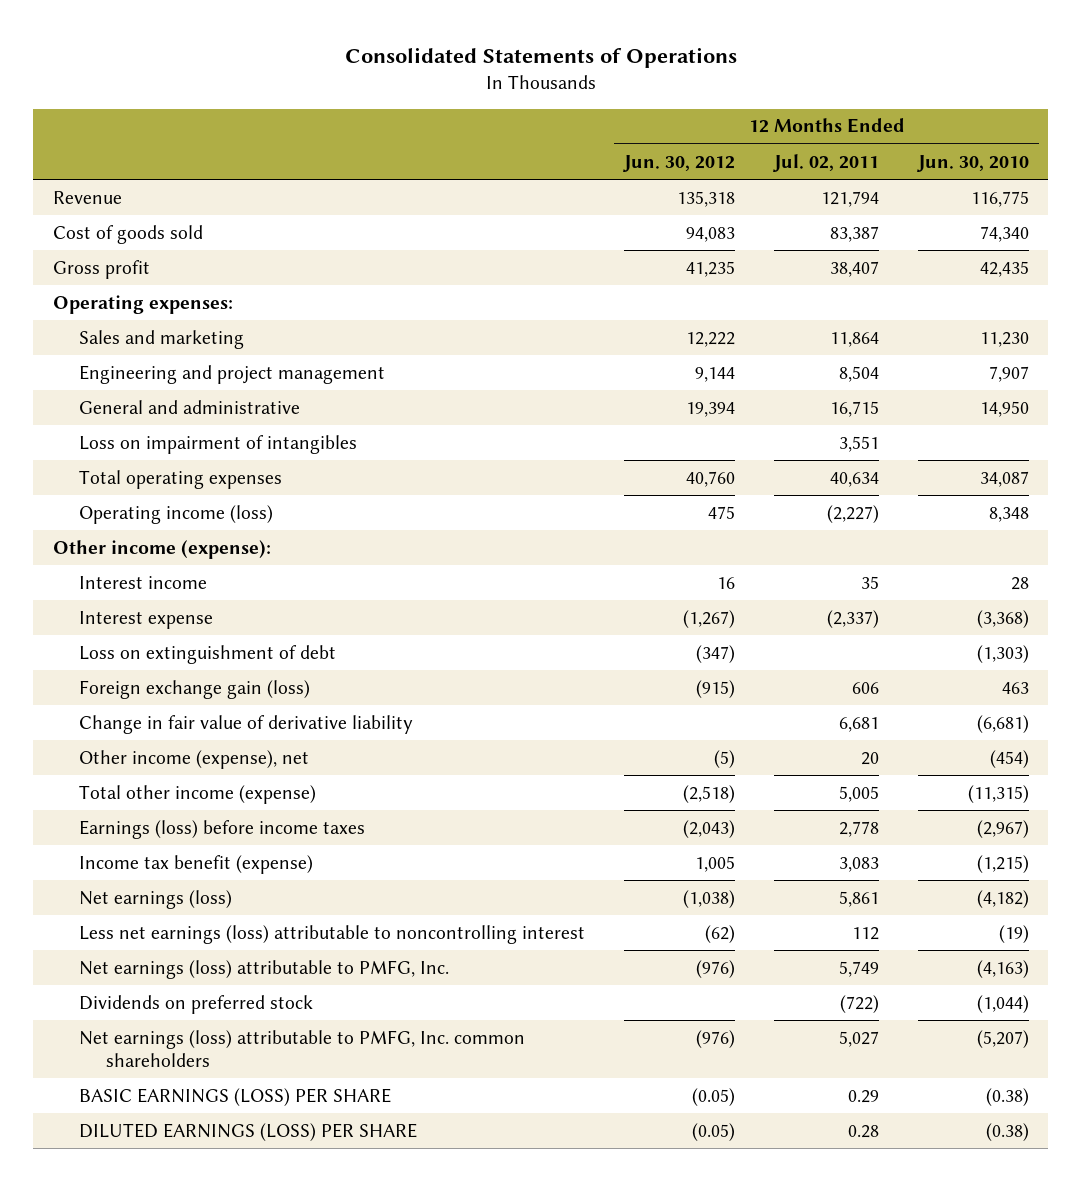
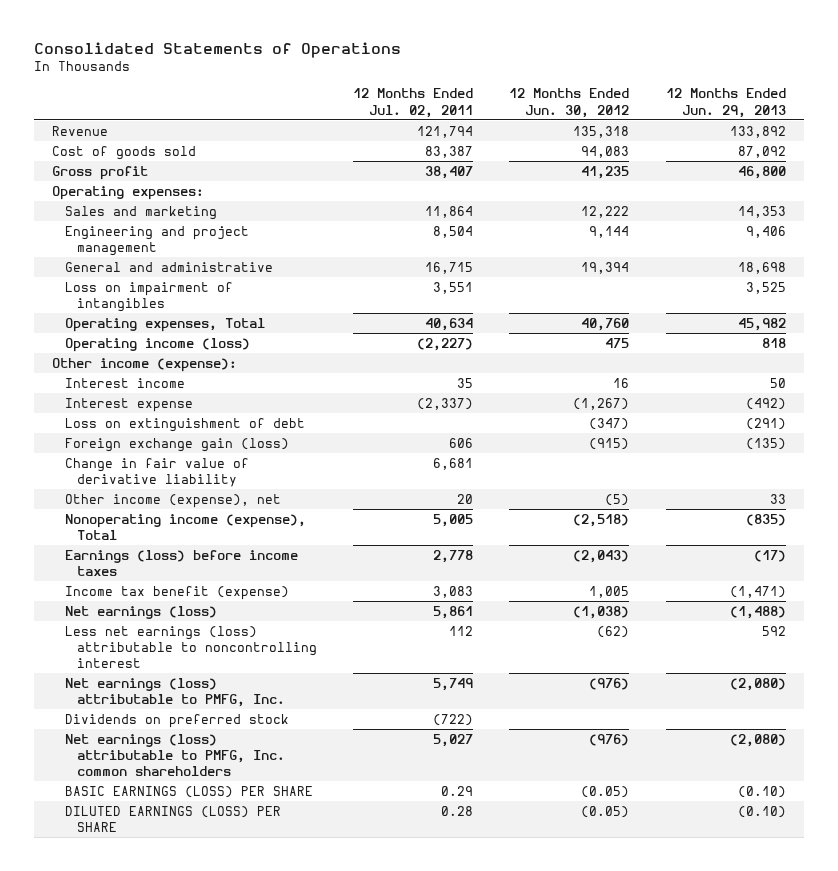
[916,154,1029,172] Jun. 30, 2010 -> none
none -> [665,88,786,118] 12 Months Ended Jun. 29, 2013
[79,469,283,489] Total operating expenses -> [64,317,265,332] Operating expenses, Total
[79,784,317,804] Total other income (expense) -> [64,513,306,540] Nonoperating income (expense), Total

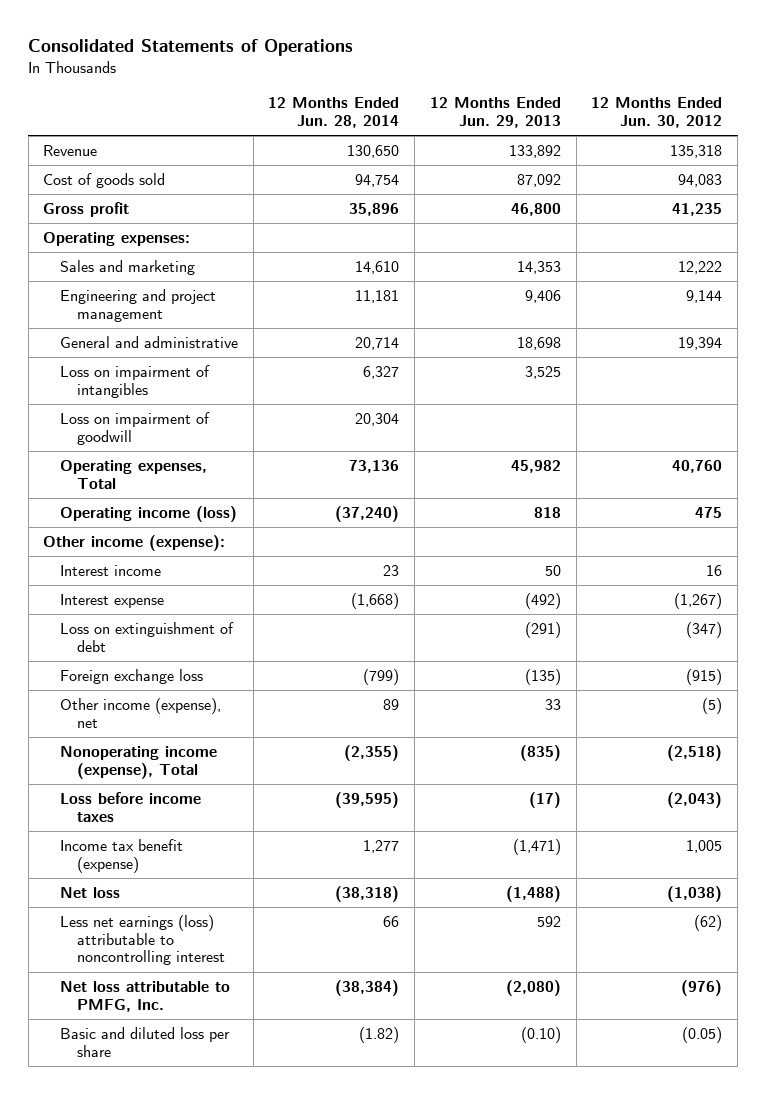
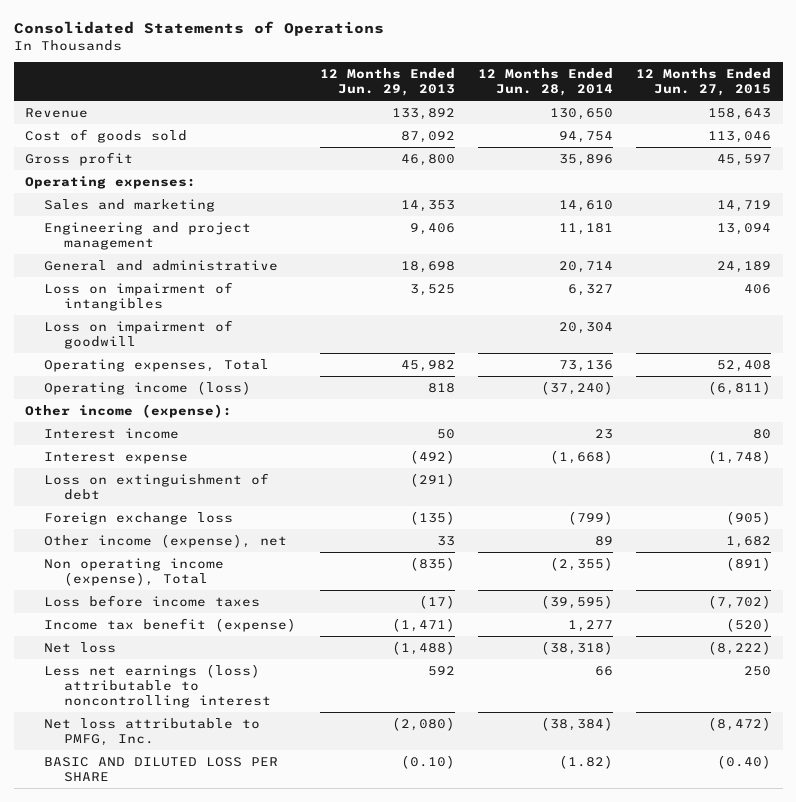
[591,97,723,128] 12 Months Ended Jun. 30, 2012 -> none
none -> [636,67,772,96] 12 Months Ended Jun. 27, 2015
[60,746,218,779] Nonoperating income (expense), Total -> [44,557,225,587] Non operating income (expense), Total
[60,1027,231,1057] Basic and diluted loss per share -> [44,756,279,783] BASIC AND DILUTED LOSS PER SHARE

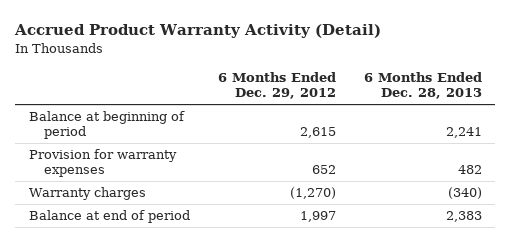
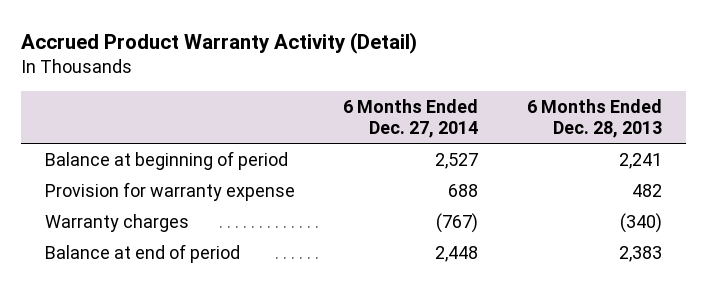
[217,72,336,100] 6 Months Ended Dec. 29, 2012 -> none
none -> [343,98,479,138] 6 Months Ended Dec. 27, 2014
[28,149,177,178] Provision for warranty expenses -> [44,181,295,201] Provision for warranty expense

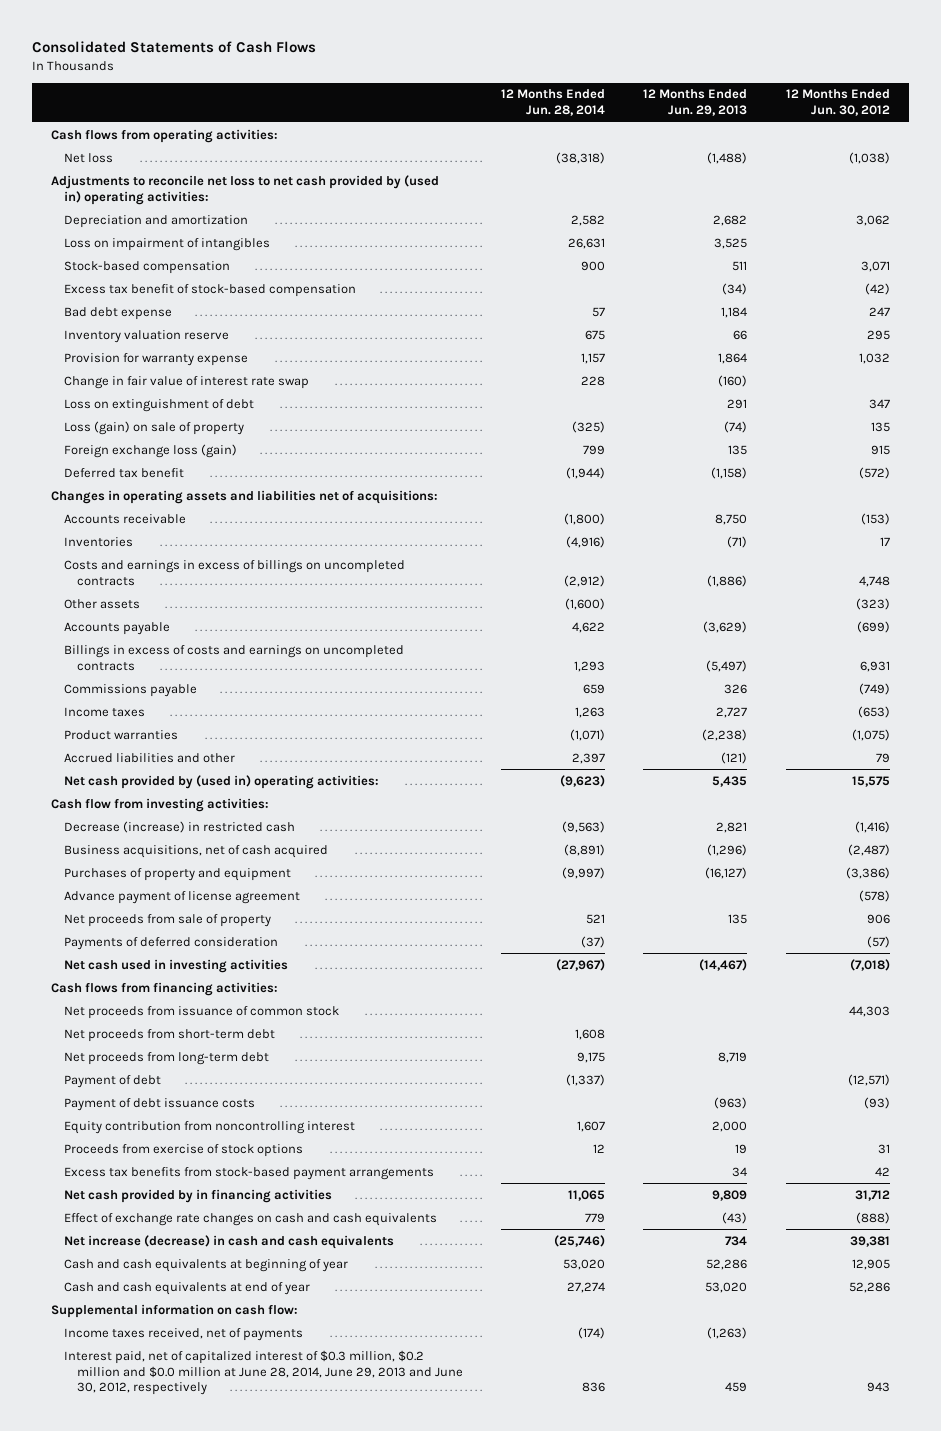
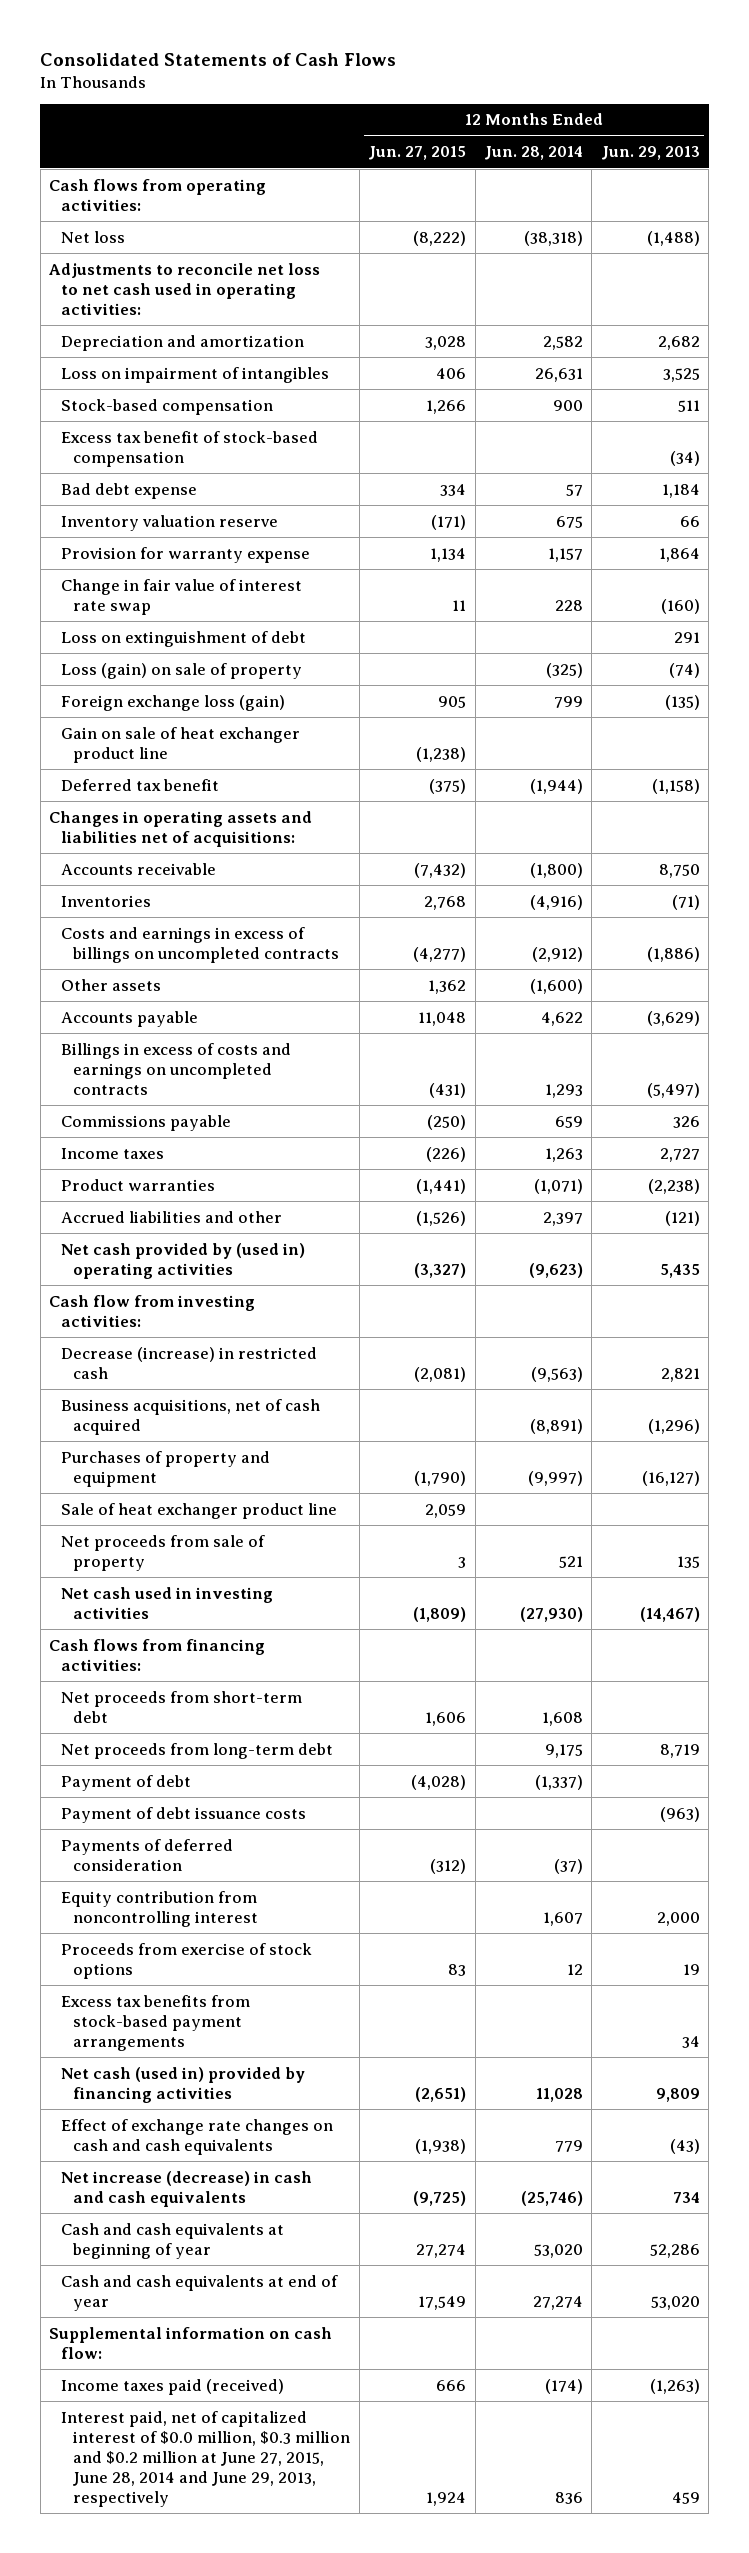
[785,89,890,117] 12 Months Ended Jun. 30, 2012 -> none
none -> [368,146,467,161] Jun. 27, 2015
[51,174,440,205] Adjustments to reconcile net loss to net cash provided by (used in) operating activities: -> [49,262,321,315] Adjustments to reconcile net loss to net cash used in operating activities:
[728,444,748,455] 135 -> [664,694,700,710] (135)
none -> [61,726,301,763] Gain on sale of heat exchanger product line
[64,774,380,789] Net cash provided by (used in) operating activities: -> [61,1242,306,1279] Net cash provided by (used in) operating activities
[64,890,301,904] Advance payment of license agreement -> none
none -> [61,1502,338,1519] Sale of heat exchanger product line
[555,958,605,971] (27,967) -> [519,1606,583,1622] (27,930)
[64,1005,340,1019] Net proceeds from issuance of common stock -> none
[64,936,279,950] Payments of deferred consideration -> [61,1838,234,1871] Payments of deferred consideration
[64,1188,333,1203] Net cash provided by in financing activities -> [61,2066,306,2103] Net cash (used in) provided by financing activities
[567,1189,605,1201] 11,065 -> [535,2087,583,2102] 11,028
[64,1327,304,1341] Income taxes received, net of payments -> [61,2378,285,2395] Income taxes paid (received)
[64,1349,463,1396] Interest paid, net of capitalized interest of $0.3 million, $0.2 million and $0.0 million at June 28, 2014, June 29, 2013 and June 30, 2012, respectively -> [61,2410,351,2508] Interest paid, net of capitalized interest of $0.0 million, $0.3 million and $0.2 million at June 27, 2015, June 28, 2014 and June 29, 2013, respectively

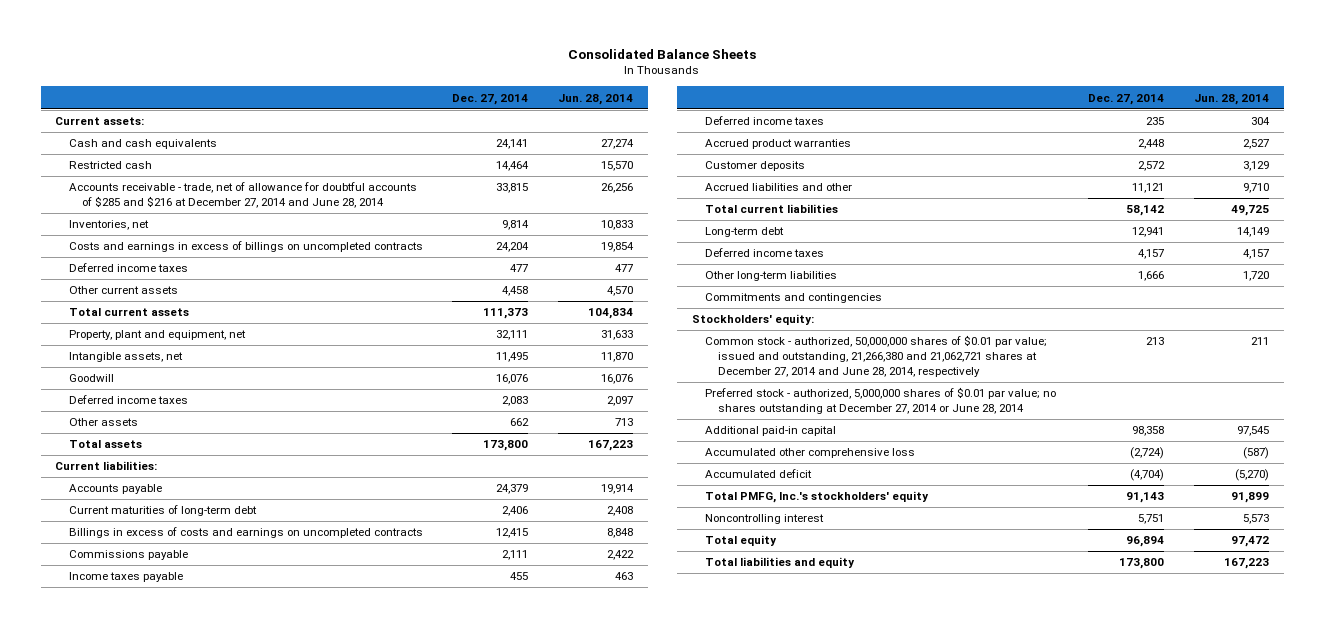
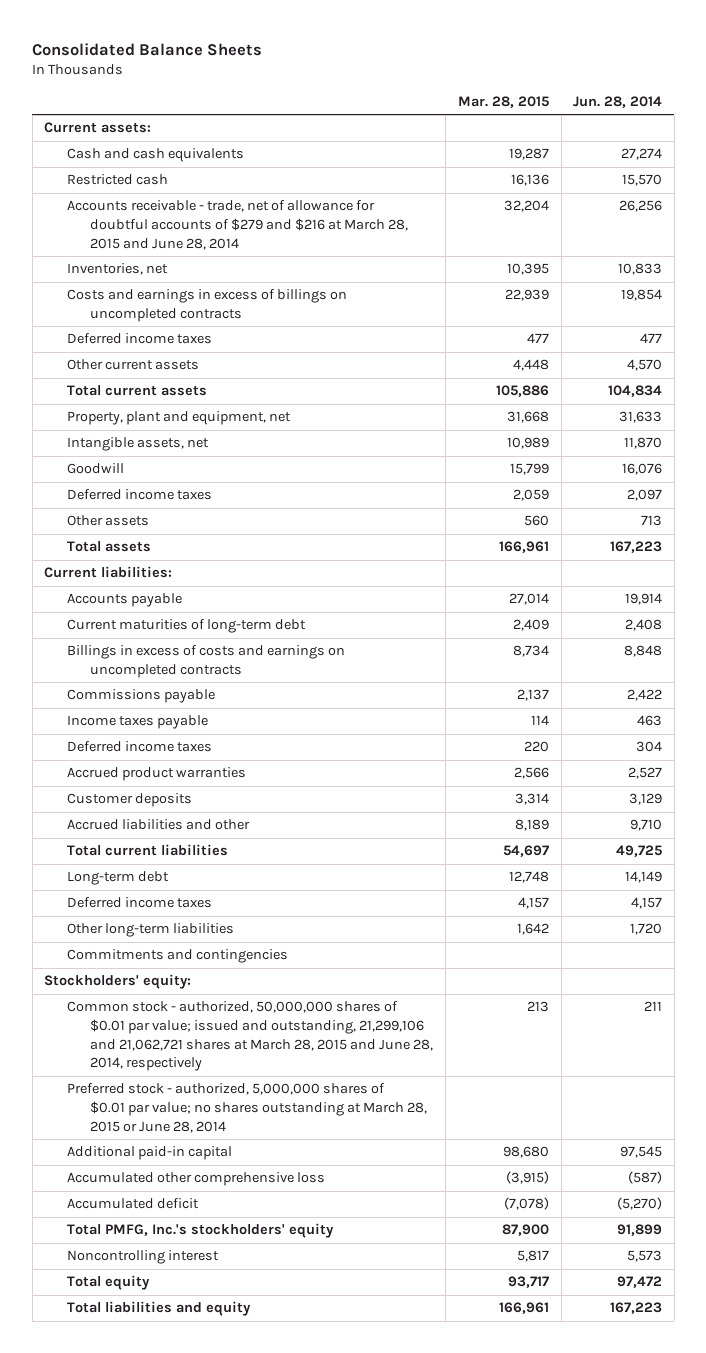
[452,93,529,105] Dec. 27, 2014 -> none
none -> [457,96,549,109] Mar. 28, 2015
[68,182,417,209] Accounts receivable - trade, net of allowance for doubtful accounts of $285 and $216 at December 27, 2014 and June 28, 2014 -> [67,200,409,250] Accounts receivable - trade, net of allowance for doubtful accounts of $279 and $216 at March 28, 2015 and June 28, 2014
[704,335,1047,378] Common stock - authorized, 50,000,000 shares of $0.01 par value; issued and outstanding, 21,266,380 and 21,062,721 shares at December 27, 2014 and June 28, 2014, respectively -> [67,1001,434,1072] Common stock - authorized, 50,000,000 shares of $0.01 par value; issued and outstanding, 21,299,106 and 21,062,721 shares at March 28, 2015 and June 28, 2014, respectively
[704,387,1056,415] Preferred stock - authorized, 5,000,000 shares of $0.01 par value; no shares outstanding at December 27, 2014 or June 28, 2014 -> [67,1083,428,1133] Preferred stock - authorized, 5,000,000 shares of $0.01 par value; no shares outstanding at March 28, 2015 or June 28, 2014

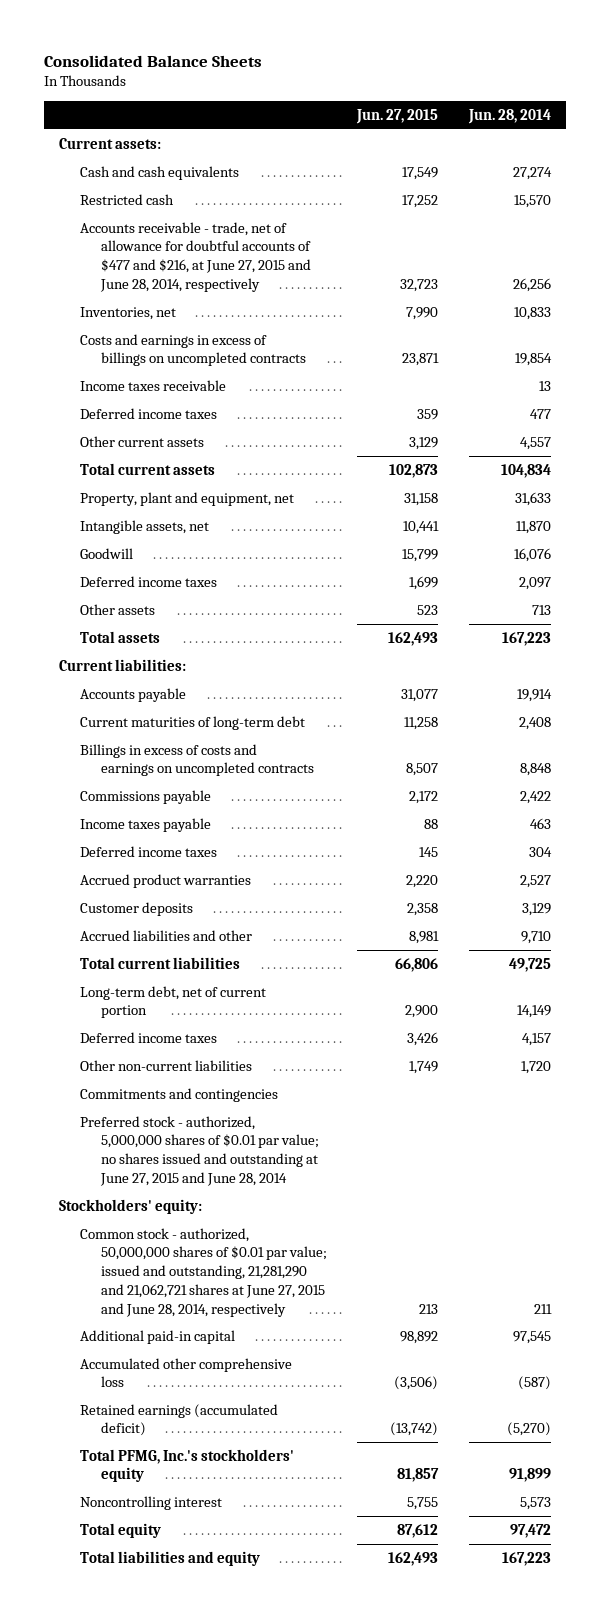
[457,96,549,109] Mar. 28, 2015 -> none
none -> [356,108,439,124] Jun. 27, 2015
[67,200,409,250] Accounts receivable - trade, net of allowance for doubtful accounts of $279 and $216 at March 28, 2015 and June 28, 2014 -> [79,221,311,292] Accounts receivable - trade, net of allowance for doubtful accounts of $477 and $216, at June 27, 2015 and June 28, 2014, respectively
none -> [79,379,226,391] Income taxes receivable
[627,359,663,372] 4,570 -> [519,436,551,450] 4,557
[67,871,170,886] Long-term debt -> [79,985,266,1019] Long-term debt, net of current portion
[67,923,235,938] Other long-term liabilities -> [79,1059,252,1071] Other non-current liabilities
none -> [79,1115,319,1186] Preferred stock - authorized, 5,000,000 shares of $0.01 par value; no shares issued and outstanding at June 27, 2015 and June 28, 2014
[67,1083,428,1133] Preferred stock - authorized, 5,000,000 shares of $0.01 par value; no shares outstanding at March 28, 2015 or June 28, 2014 -> none
[67,1001,434,1072] Common stock - authorized, 50,000,000 shares of $0.01 par value; issued and outstanding, 21,299,106 and 21,062,721 shares at March 28, 2015 and June 28, 2014, respectively -> [79,1227,327,1317] Common stock - authorized, 50,000,000 shares of $0.01 par value; issued and outstanding, 21,281,290 and 21,062,721 shares at June 27, 2015 and June 28, 2014, respectively
[67,1198,200,1210] Accumulated deficit -> [79,1403,278,1437] Retained earnings (accumulated deficit)
[67,1223,335,1239] Total PMFG, Inc.'s stockholders' equity -> [79,1448,294,1483] Total PFMG, Inc.'s stockholders' equity

